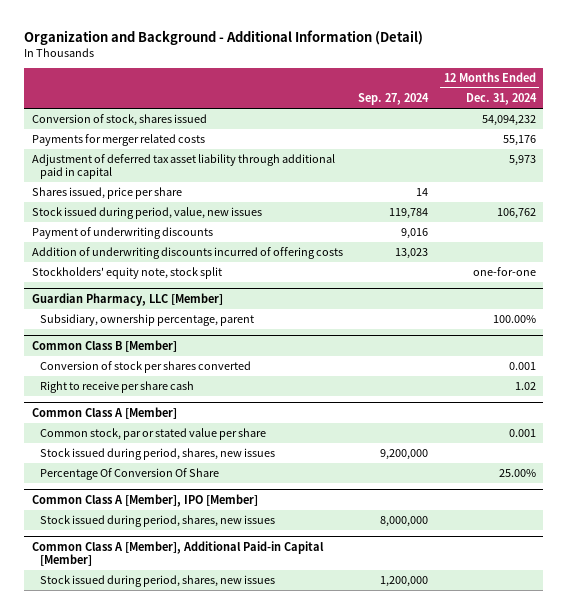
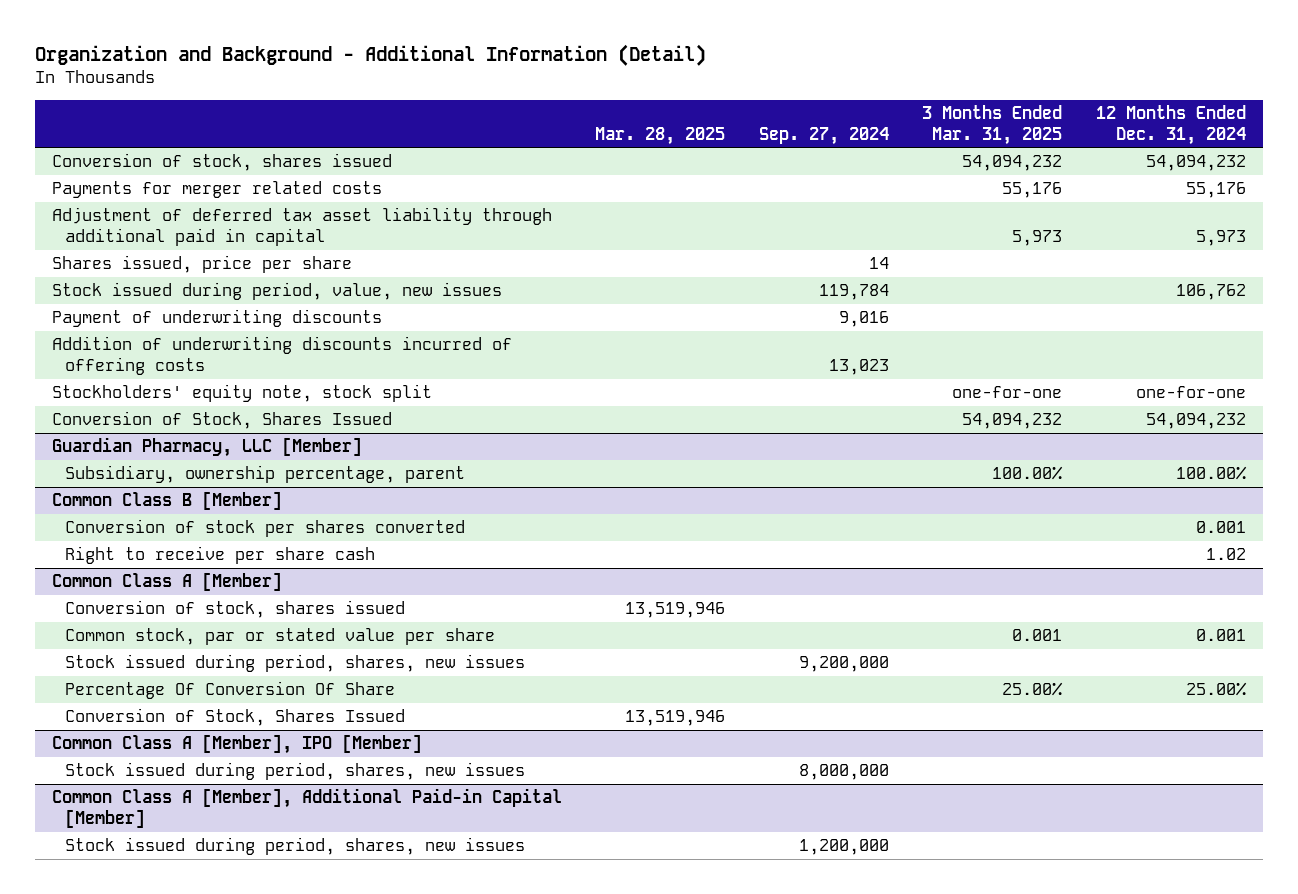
none -> [595,126,726,145] Mar. 28, 2025
none -> [922,104,1063,145] 3 Months Ended Mar. 31, 2025
none -> [51,411,392,430] Conversion of Stock, Shares Issued
none -> [64,600,405,619] Conversion of stock, shares issued
none -> [64,708,405,727] Conversion of Stock, Shares Issued

